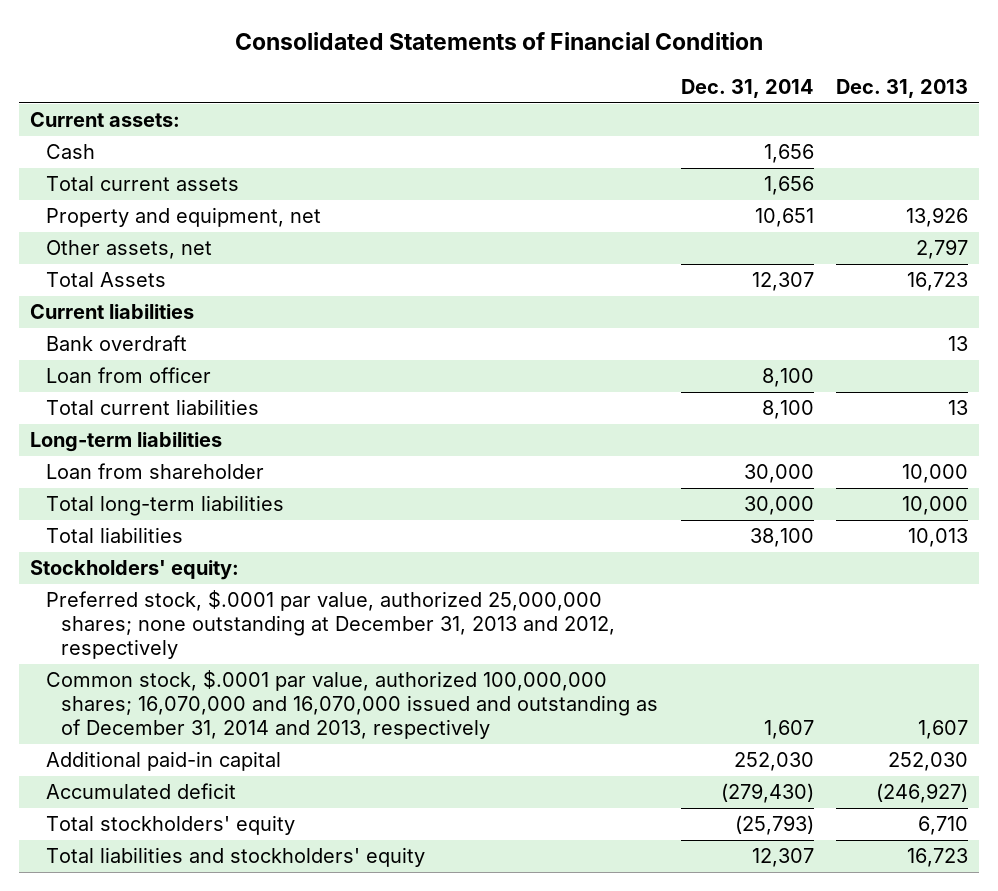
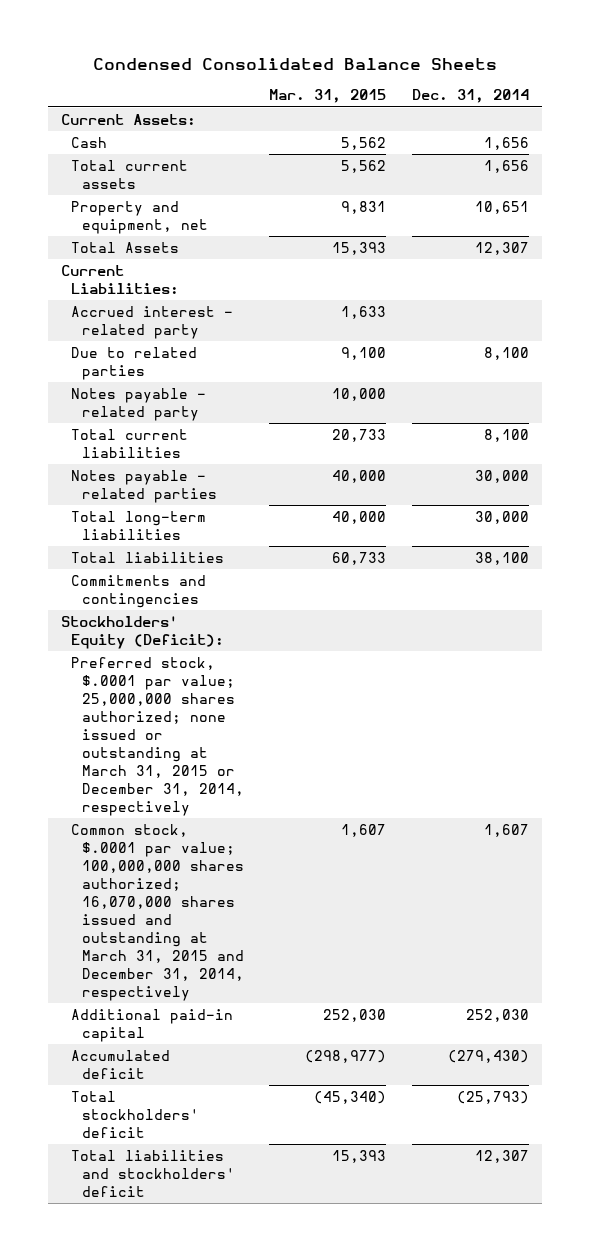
[235,32,764,51] Consolidated Statements of Financial Condition -> [93,57,498,70] Condensed Consolidated Balance Sheets
[836,78,969,98] Dec. 31, 2013 -> none
none -> [269,89,387,104] Mar. 31, 2015
[30,112,181,128] Current assets: -> [60,113,196,125] Current Assets:
[45,240,212,260] Other assets, net -> none
[45,335,187,352] Bank overdraft -> none
[45,367,211,384] Loan from officer -> none
[30,304,195,320] Current liabilities -> [60,264,180,294] Current Liabilities:
none -> [71,305,234,339] Accrued interest - related party
none -> [71,346,198,380] Due to related parties
none -> [71,387,207,421] Notes payable - related party
[30,432,223,453] Long-term liabilities -> none
[45,463,264,480] Loan from shareholder -> none
none -> [71,469,217,503] Notes payable - related parties
none -> [71,574,207,608] Commitments and contingencies
[30,560,240,581] Stockholders' equity: -> [60,615,225,649] Stockholders' Equity (Deficit):
[45,590,616,659] Preferred stock, $.0001 par value, authorized 25,000,000 shares; none outstanding at December 31, 2013 and 2012, respectively -> [71,656,244,816] Preferred stock, $.0001 par value; 25,000,000 shares authorized; none issued or outstanding at March 31, 2015 or December 31, 2014, respectively
[45,670,659,739] Common stock, $.0001 par value, authorized 100,000,000 shares; 16,070,000 and 16,070,000 issued and outstanding as of December 31, 2014 and 2013, respectively -> [71,823,244,1001] Common stock, $.0001 par value; 100,000,000 shares authorized; 16,070,000 shares issued and outstanding at March 31, 2015 and December 31, 2014, respectively
[45,815,295,836] Total stockholders' equity -> [71,1090,199,1138] Total stockholders' deficit
[45,847,425,868] Total liabilities and stockholders' equity -> [71,1149,235,1197] Total liabilities and stockholders' deficit

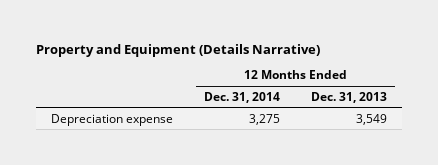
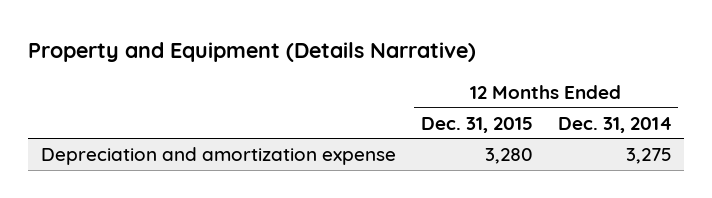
[310,91,387,103] Dec. 31, 2013 -> none
none -> [420,116,533,133] Dec. 31, 2015
[51,113,174,126] Depreciation expense -> [40,147,396,166] Depreciation and amortization expense

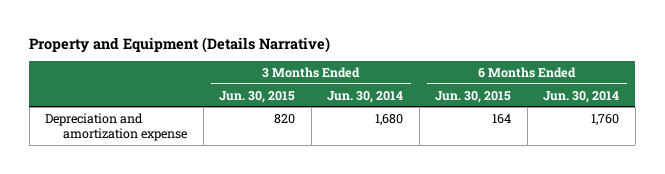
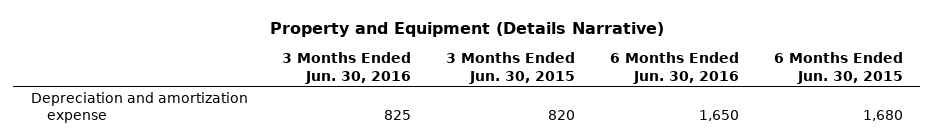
[327,90,404,103] Jun. 30, 2014 -> none
[543,90,620,103] Jun. 30, 2014 -> none
none -> [282,52,412,84] 3 Months Ended Jun. 30, 2016
none -> [609,52,739,84] 6 Months Ended Jun. 30, 2016
[492,113,512,124] 164 -> [862,109,903,121] 1,680

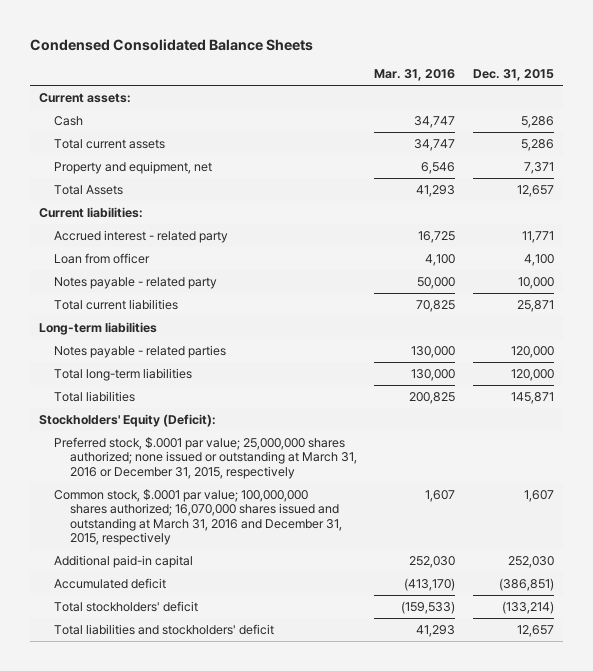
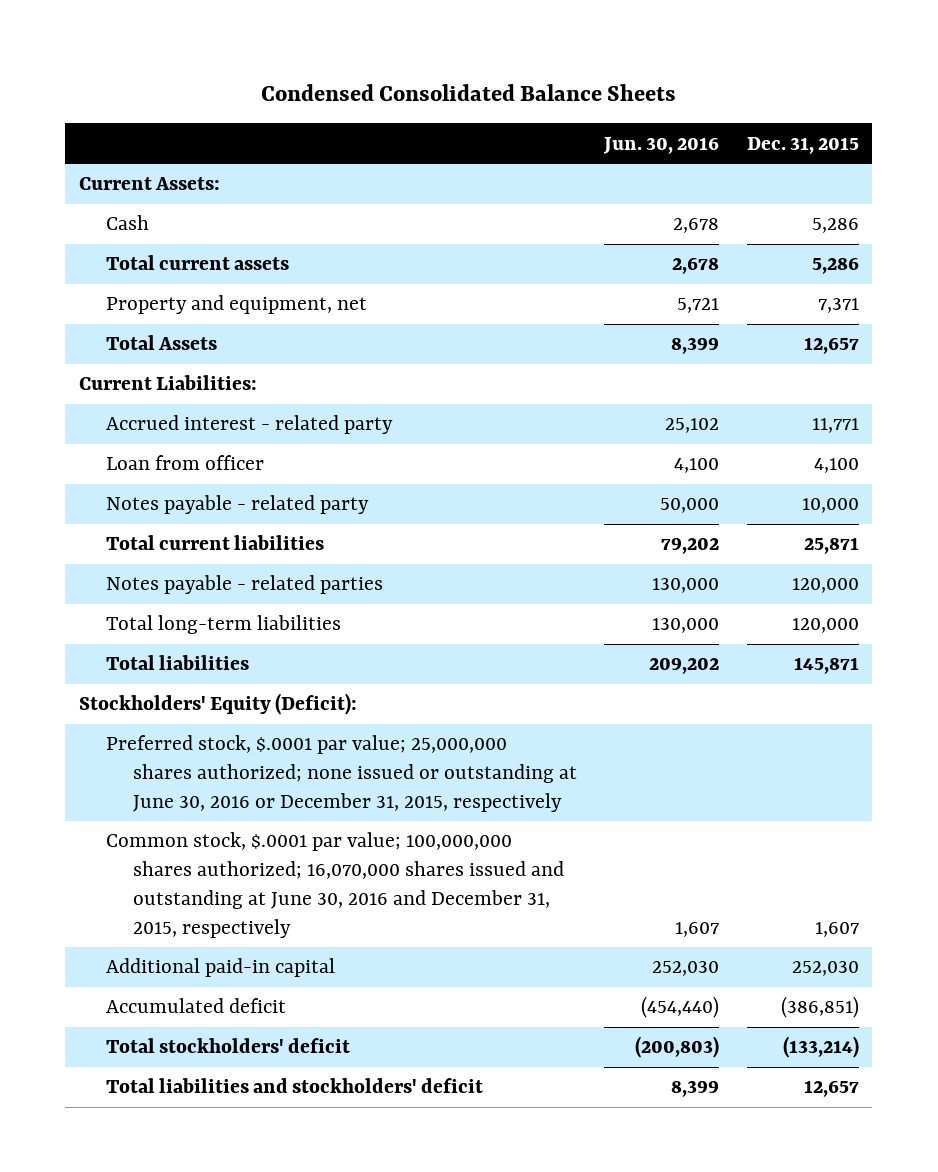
[374,69,456,82] Mar. 31, 2016 -> none
none -> [603,136,720,154] Jun. 30, 2016
[39,92,132,103] Current assets: -> [78,177,220,191] Current Assets:
[39,206,144,218] Current liabilities: -> [78,375,257,391] Current Liabilities:
[39,321,158,335] Long-term liabilities -> none
[54,436,357,479] Preferred stock, $.0001 par value; 25,000,000 shares authorized; none issued or outstanding at March 31, 2016 or December 31, 2015, respectively -> [105,735,577,812] Preferred stock, $.0001 par value; 25,000,000 shares authorized; none issued or outstanding at June 30, 2016 or December 31, 2015, respectively
[54,488,342,545] Common stock, $.0001 par value; 100,000,000 shares authorized; 16,070,000 shares issued and outstanding at March 31, 2016 and December 31, 2015, respectively -> [105,832,564,938] Common stock, $.0001 par value; 100,000,000 shares authorized; 16,070,000 shares issued and outstanding at June 30, 2016 and December 31, 2015, respectively

